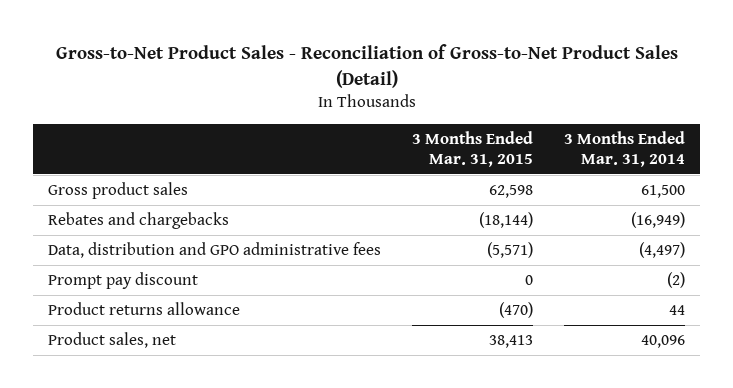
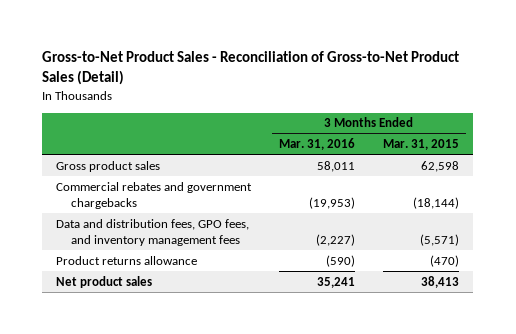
[563,130,685,167] 3 Months Ended Mar. 31, 2014 -> none
none -> [279,137,356,150] Mar. 31, 2016
[48,272,199,290] Prompt pay discount -> none
[48,212,230,230] Rebates and chargebacks -> [56,181,253,210] Commercial rebates and government chargebacks
[48,242,382,259] Data, distribution and GPO administrative fees -> [56,218,250,247] Data and distribution fees, GPO fees, and inventory management fees
[48,332,177,349] Product sales, net -> [56,275,153,288] Net product sales

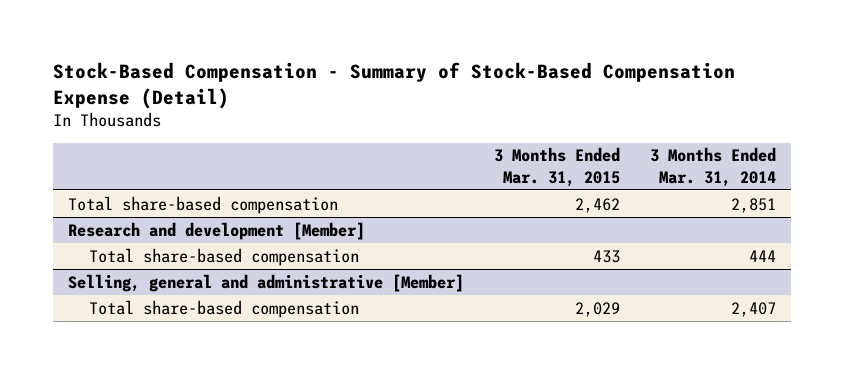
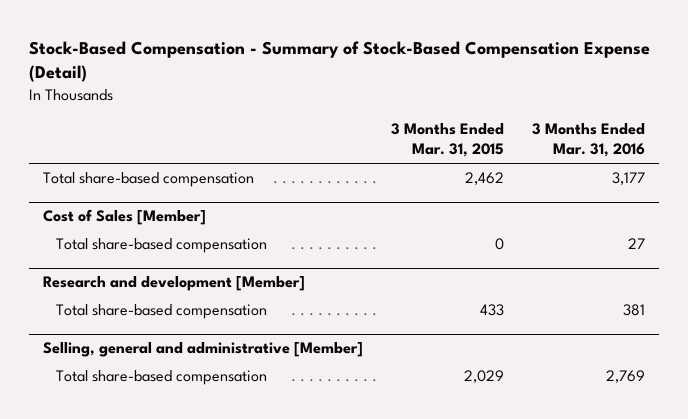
[650,147,777,187] 3 Months Ended Mar. 31, 2014 -> none
none -> [531,123,645,158] 3 Months Ended Mar. 31, 2016
none -> [43,209,207,226] Cost of Sales [Member]
none -> [55,238,267,254] Total share-based compensation

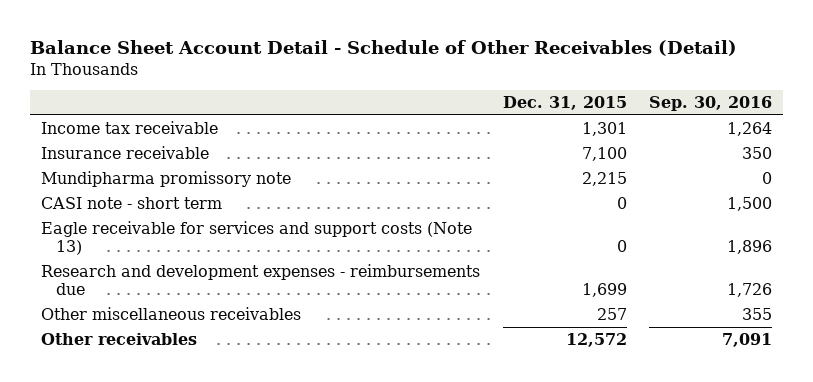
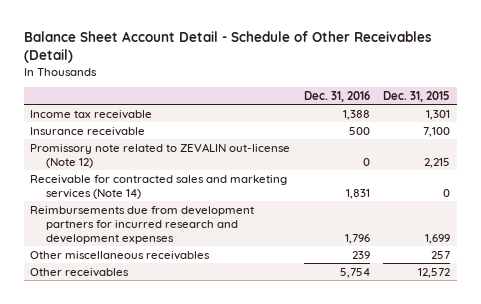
[649,96,773,112] Sep. 30, 2016 -> none
none -> [303,91,370,103] Dec. 31, 2016
[41,197,223,210] CASI note - short term -> none
[41,171,292,188] Mundipharma promissory note -> [30,142,291,168] Promissory note related to ZEVALIN out-license (Note 12)
[41,221,473,256] Eagle receivable for services and support costs (Note 13) -> [30,174,288,199] Receivable for contracted sales and marketing services (Note 14)
[41,264,481,296] Research and development expenses - reimbursements due -> [30,205,255,244] Reimbursements due from development partners for incurred research and development expenses

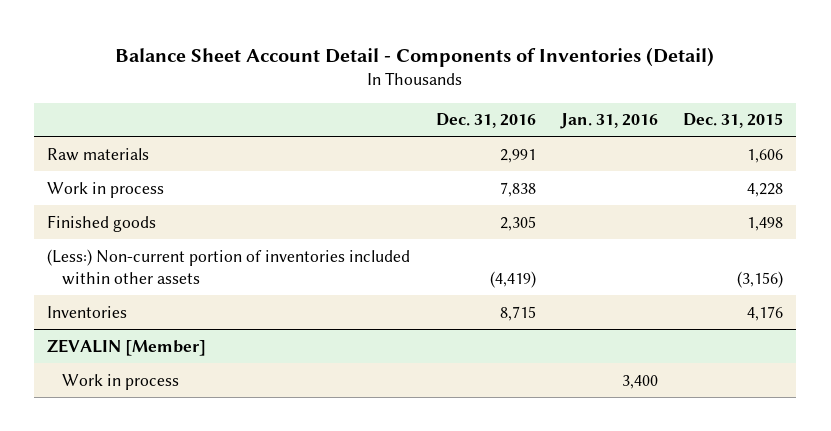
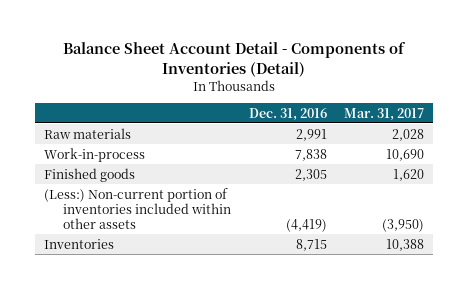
[559,113,658,130] Jan. 31, 2016 -> none
[683,113,784,129] Dec. 31, 2015 -> none
none -> [344,107,425,121] Mar. 31, 2017
[47,181,165,198] Work in process -> [43,147,145,162] Work-in-process
[47,338,207,356] ZEVALIN [Member] -> none
[62,373,180,390] Work in process -> none

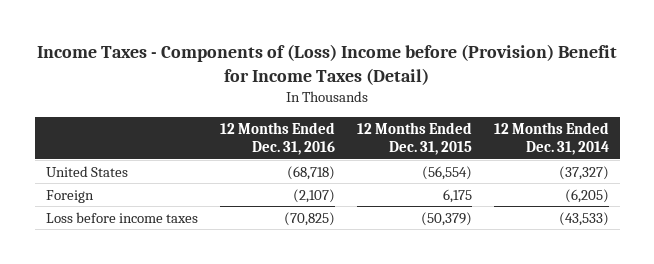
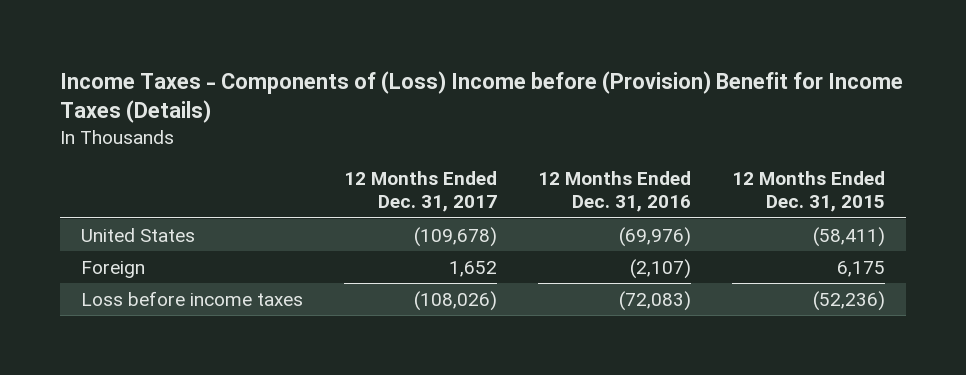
[37,44,618,85] Income Taxes - Components of (Loss) Income before (Provision) Benefit for Income Taxes (Detail) -> [59,71,903,124] Income Taxes - Components of (Loss) Income before (Provision) Benefit for Income Taxes (Details)
[493,121,609,156] 12 Months Ended Dec. 31, 2014 -> none
none -> [343,171,497,213] 12 Months Ended Dec. 31, 2017
[286,165,335,180] (68,718) -> [618,226,691,247] (69,976)
[421,165,472,180] (56,554) -> [812,226,885,247] (58,411)
[283,211,335,226] (70,825) -> [618,290,691,311] (72,083)
[420,211,472,226] (50,379) -> [812,290,885,311] (52,236)

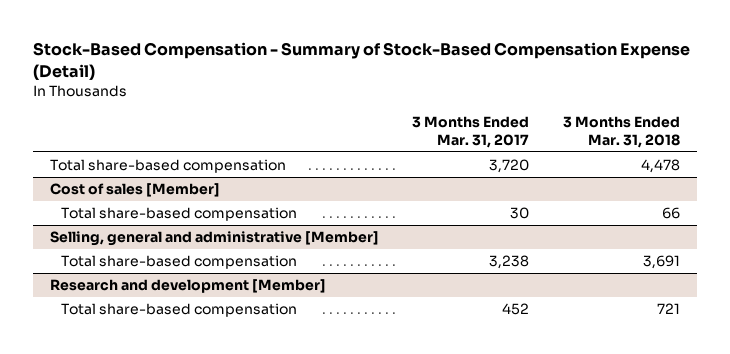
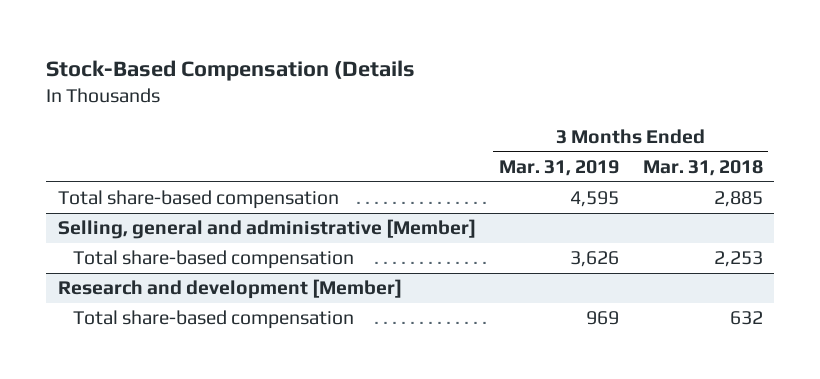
[33,41,691,80] Stock-Based Compensation - Summary of Stock-Based Compensation Expense (Detail) -> [45,59,415,81] Stock-Based Compensation (Details
[412,115,530,148] 3 Months Ended Mar. 31, 2017 -> none
none -> [499,159,620,176] Mar. 31, 2019
[49,182,220,197] Cost of sales [Member] -> none
[60,206,297,221] Total share-based compensation -> none
[640,158,680,173] 4,478 -> [713,191,763,208] 2,885
[642,254,680,269] 3,691 -> [713,251,763,268] 2,253
[656,302,680,314] 721 -> [729,311,763,326] 632

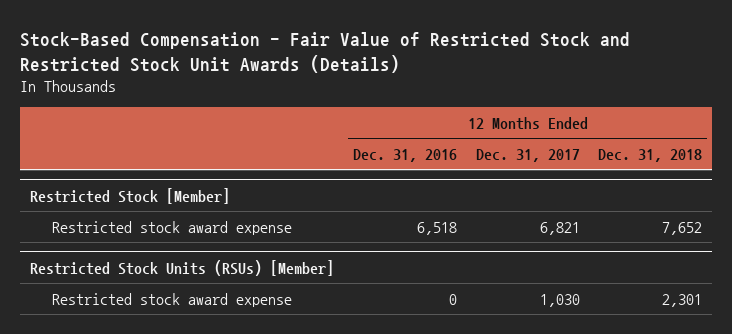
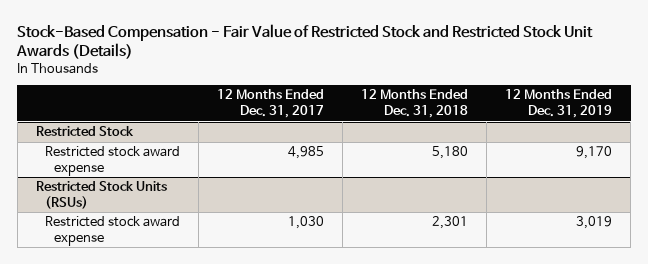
[352,148,457,162] Dec. 31, 2016 -> none
none -> [505,89,613,119] 12 Months Ended Dec. 31, 2019
[29,187,230,204] Restricted Stock [Member] -> [36,126,135,137] Restricted Stock
[539,221,580,235] 6,821 -> [287,146,324,160] 4,985
[662,221,703,235] 7,652 -> [432,146,469,160] 5,180
[29,259,334,276] Restricted Stock Units (RSUs) [Member] -> [36,181,168,210] Restricted Stock Units (RSUs)

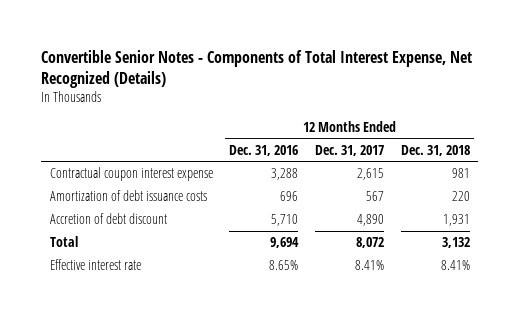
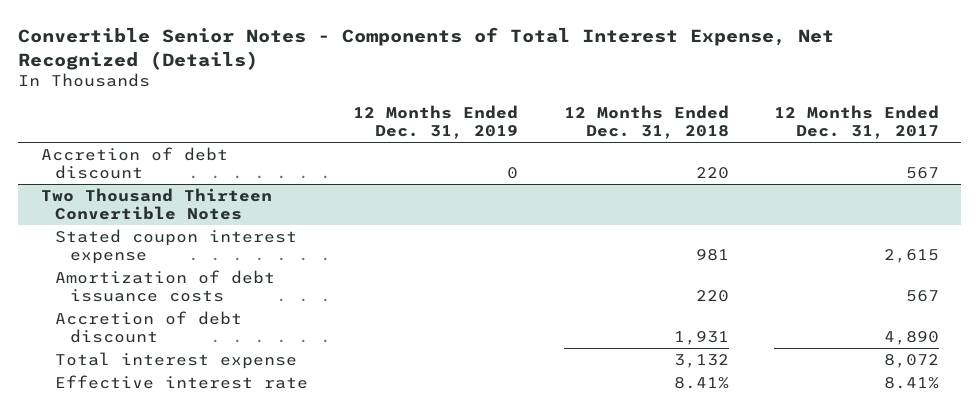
[229,144,299,156] Dec. 31, 2016 -> none
none -> [353,105,519,140] 12 Months Ended Dec. 31, 2019
none -> [40,146,228,179] Accretion of debt discount
none -> [40,187,272,220] Two Thousand Thirteen Convertible Notes
[49,167,213,182] Contractual coupon interest expense -> [55,228,298,264] Stated coupon interest expense
[49,236,78,248] Total -> [55,351,298,369] Total interest expense

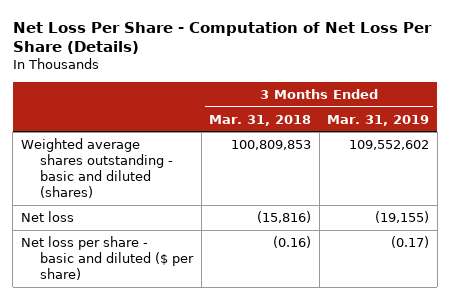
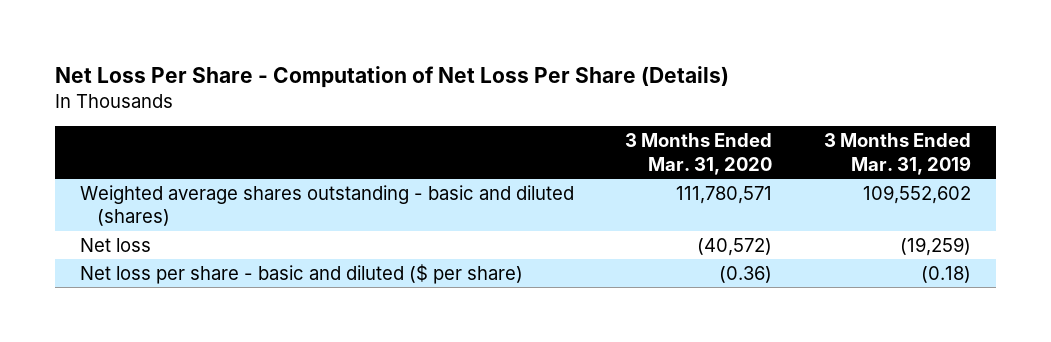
[209,114,312,126] Mar. 31, 2018 -> none
none -> [625,133,773,175] 3 Months Ended Mar. 31, 2020
[375,210,430,223] (19,155) -> [899,236,971,256] (19,259)
[391,235,430,248] (0.17) -> [920,265,971,283] (0.18)

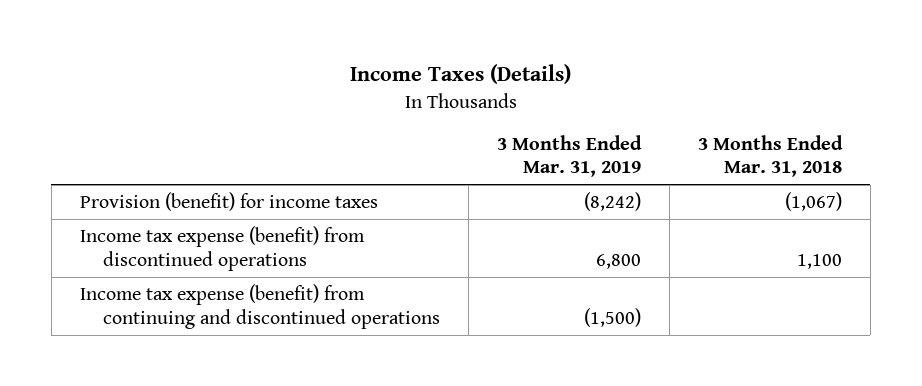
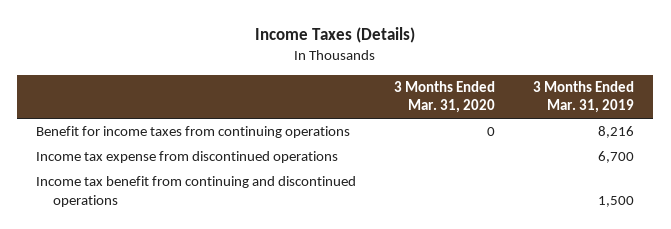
[697,134,843,178] 3 Months Ended Mar. 31, 2018 -> none
none -> [394,81,496,114] 3 Months Ended Mar. 31, 2020
[79,191,378,211] Provision (benefit) for income taxes -> [36,126,351,139] Benefit for income taxes from continuing operations
[584,191,642,211] (8,242) -> [598,126,635,139] 8,216
[79,225,365,271] Income tax expense (benefit) from discontinued operations -> [36,151,339,164] Income tax expense from discontinued operations
[596,253,642,269] 6,800 -> [598,151,635,164] 6,700
[79,283,441,329] Income tax expense (benefit) from continuing and discontinued operations -> [36,176,357,207] Income tax benefit from continuing and discontinued operations
[584,307,642,327] (1,500) -> [598,195,635,207] 1,500

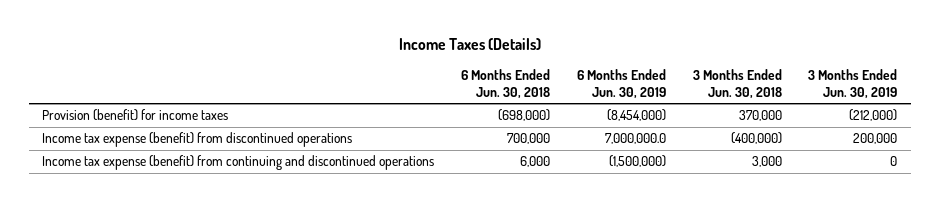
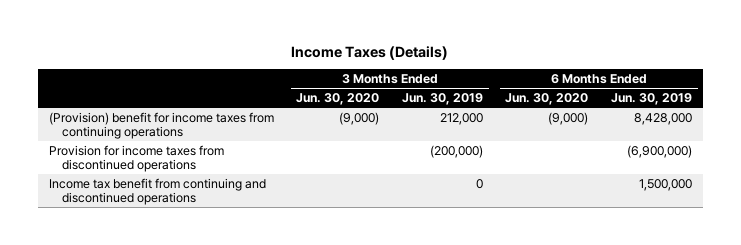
[461,68,551,99] 6 Months Ended Jun. 30, 2018 -> none
[692,68,782,99] 3 Months Ended Jun. 30, 2018 -> none
none -> [296,93,380,106] Jun. 30, 2020
none -> [505,93,589,106] Jun. 30, 2020
[42,109,229,122] Provision (benefit) for income taxes -> [48,111,274,140] (Provision) benefit for income taxes from continuing operations
[606,109,666,122] (8,454,000) -> [633,112,692,125] 8,428,000
[849,109,898,122] (212,000) -> [439,112,483,125] 212,000
[42,132,353,148] Income tax expense (benefit) from discontinued operations -> [48,144,224,173] Provision for income taxes from discontinued operations
[604,133,666,145] 7,000,000.0 -> [626,144,692,158] (6,900,000)
[853,133,898,145] 200,000 -> [429,144,483,158] (200,000)
[42,155,435,171] Income tax expense (benefit) from continuing and discontinued operations -> [48,177,266,206] Income tax benefit from continuing and discontinued operations
[608,155,666,168] (1,500,000) -> [638,178,692,191] 1,500,000

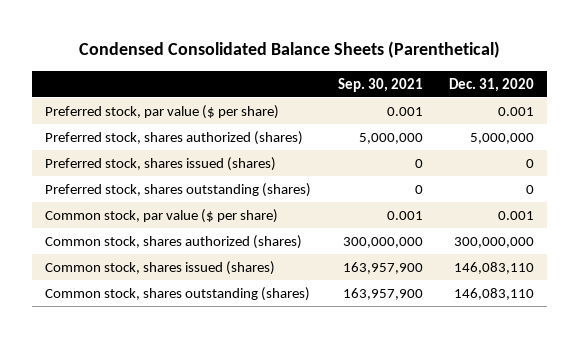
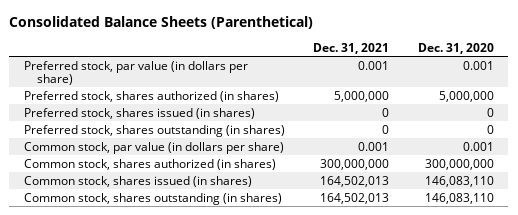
[78,41,500,59] Condensed Consolidated Balance Sheets (Parenthetical) -> [9,16,314,30] Consolidated Balance Sheets (Parenthetical)
[337,77,423,92] Sep. 30, 2021 -> none
none -> [313,42,390,54] Dec. 31, 2021
[45,105,280,120] Preferred stock, par value ($ per share) -> [23,60,248,85] Preferred stock, par value (in dollars per share)
[45,131,304,146] Preferred stock, shares authorized (shares) -> [23,90,279,102] Preferred stock, shares authorized (in shares)
[45,157,277,172] Preferred stock, shares issued (shares) -> [23,107,255,119] Preferred stock, shares issued (in shares)
[45,183,312,198] Preferred stock, shares outstanding (shares) -> [23,124,285,137] Preferred stock, shares outstanding (in shares)
[45,209,279,224] Common stock, par value ($ per share) -> [23,141,284,154] Common stock, par value (in dollars per share)
[45,235,303,250] Common stock, shares authorized (shares) -> [23,158,276,170] Common stock, shares authorized (in shares)
[45,261,276,276] Common stock, shares issued (shares) -> [23,175,252,187] Common stock, shares issued (in shares)
[45,287,311,302] Common stock, shares outstanding (shares) -> [23,192,282,205] Common stock, shares outstanding (in shares)

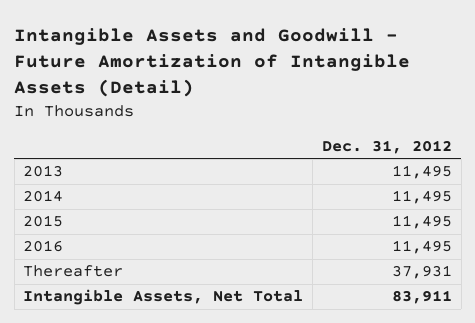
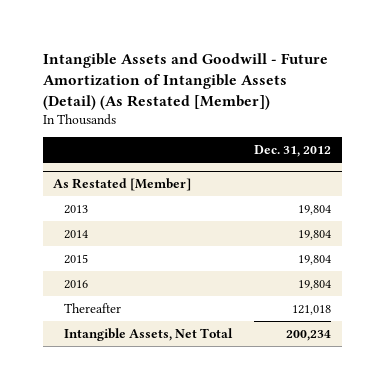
[14,27,411,98] Intangible Assets and Goodwill - Future Amortization of Intangible Assets (Detail) -> [42,52,328,110] Intangible Assets and Goodwill - Future Amortization of Intangible Assets (Detail) (As Restated [Member])
none -> [53,178,192,192] As Restated [Member]
[391,165,452,180] 11,495 -> [297,204,331,215] 19,804
[391,190,452,205] 11,495 -> [297,229,331,240] 19,804
[391,215,452,230] 11,495 -> [297,254,331,265] 19,804
[391,240,452,255] 11,495 -> [297,279,331,290] 19,804
[391,265,452,280] 37,931 -> [291,304,331,315] 121,018
[391,290,452,305] 83,911 -> [285,329,331,341] 200,234

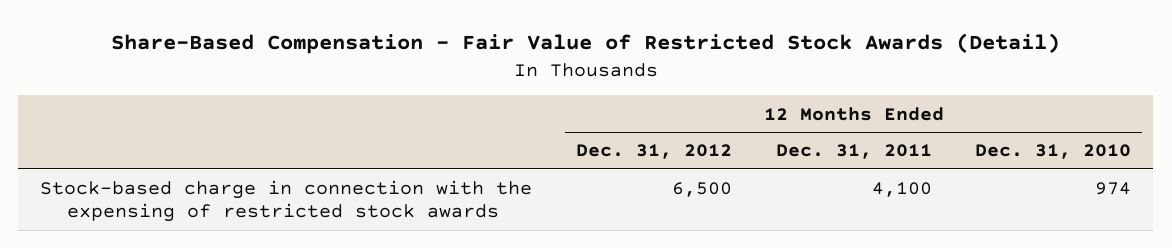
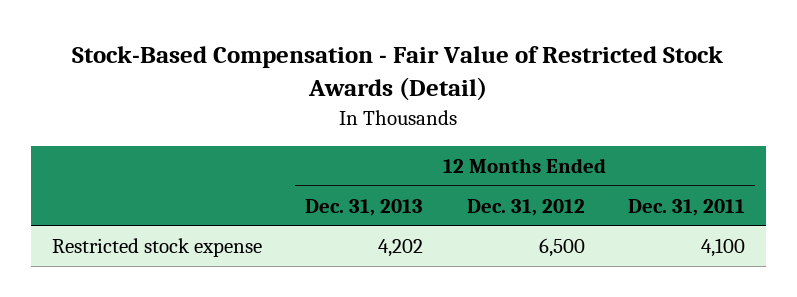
[110,33,1060,55] Share-Based Compensation - Fair Value of Restricted Stock Awards (Detail) -> [72,46,724,102] Stock-Based Compensation - Fair Value of Restricted Stock Awards (Detail)
[975,144,1132,160] Dec. 31, 2010 -> none
none -> [305,198,424,216] Dec. 31, 2013
[40,180,533,223] Stock-based charge in connection with the expensing of restricted stock awards -> [52,238,263,258] Restricted stock expense

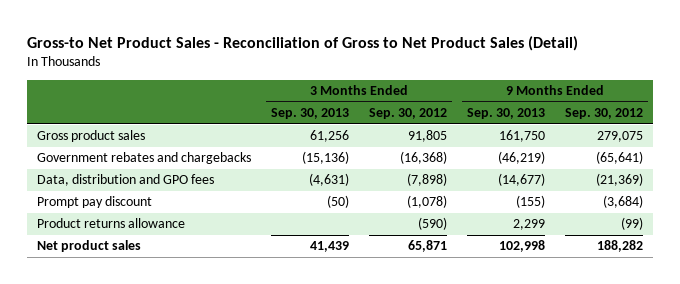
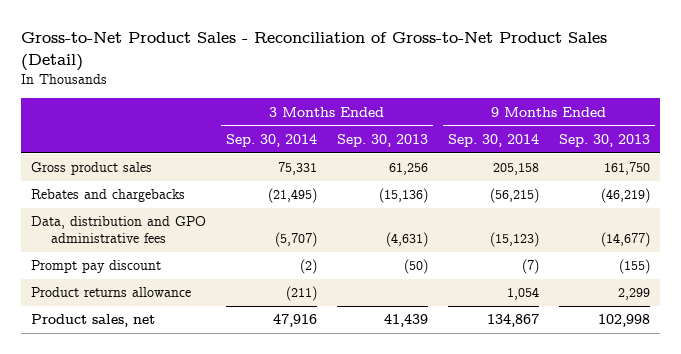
[27,36,579,52] Gross-to Net Product Sales - Reconciliation of Gross to Net Product Sales (Detail) -> [21,32,608,72] Gross-to-Net Product Sales - Reconciliation of Gross-to-Net Product Sales (Detail)
[369,108,448,120] Sep. 30, 2012 -> none
[565,108,644,120] Sep. 30, 2012 -> none
none -> [226,134,318,148] Sep. 30, 2014
none -> [448,134,540,148] Sep. 30, 2014
[37,152,252,165] Government rebates and chargebacks -> [31,189,186,203] Rebates and chargebacks
[37,174,215,187] Data, distribution and GPO fees -> [31,216,207,244] Data, distribution and GPO administrative fees
[37,240,142,253] Net product sales -> [31,314,156,328] Product sales, net

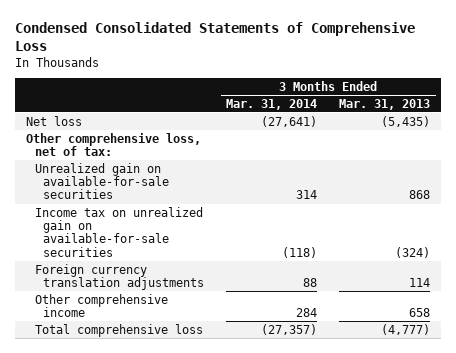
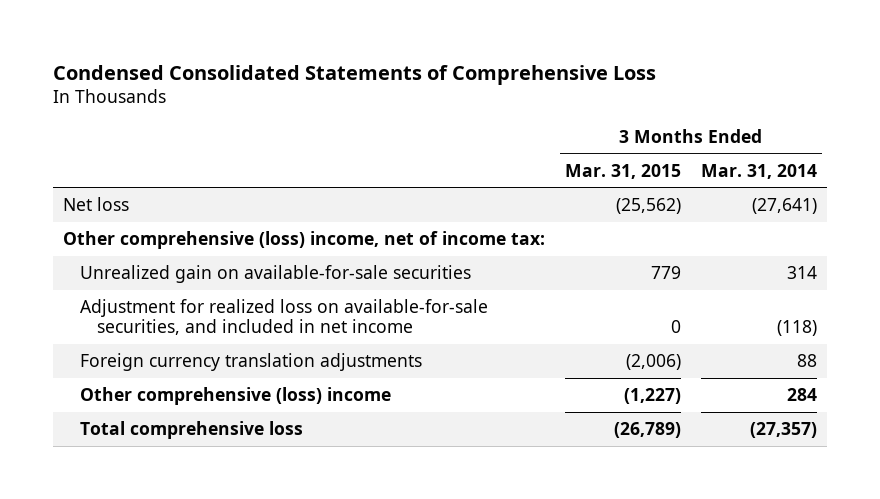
[339,98,431,110] Mar. 31, 2013 -> none
none -> [565,163,682,179] Mar. 31, 2015
[26,132,202,156] Other comprehensive loss, net of tax: -> [62,230,545,249] Other comprehensive (loss) income, net of income tax:
[34,206,203,257] Income tax on unrealized gain on available-for-sale securities -> [79,298,488,336] Adjustment for realized loss on available-for-sale securities, and included in net income
[34,293,168,317] Other comprehensive income -> [79,386,391,405] Other comprehensive (loss) income

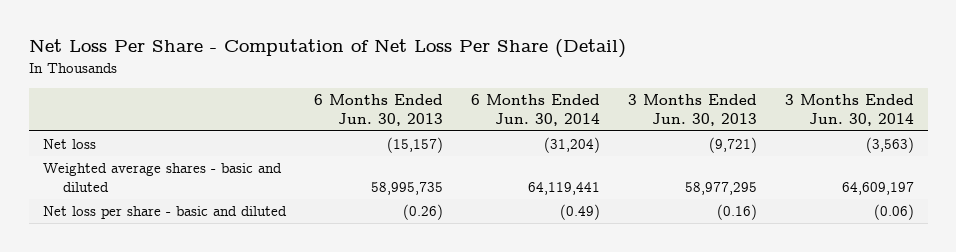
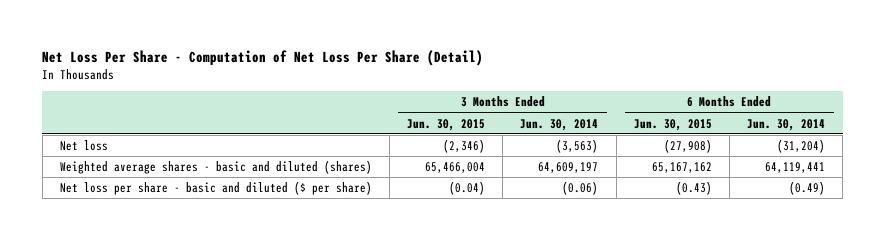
[313,93,443,127] 6 Months Ended Jun. 30, 2013 -> none
[627,93,757,127] 3 Months Ended Jun. 30, 2013 -> none
none -> [407,118,486,131] Jun. 30, 2015
none -> [633,118,712,131] Jun. 30, 2015
[42,162,282,193] Weighted average shares - basic and diluted -> [59,159,372,174] Weighted average shares - basic and diluted (shares)
[42,205,287,219] Net loss per share - basic and diluted -> [59,180,372,195] Net loss per share - basic and diluted ($ per share)

